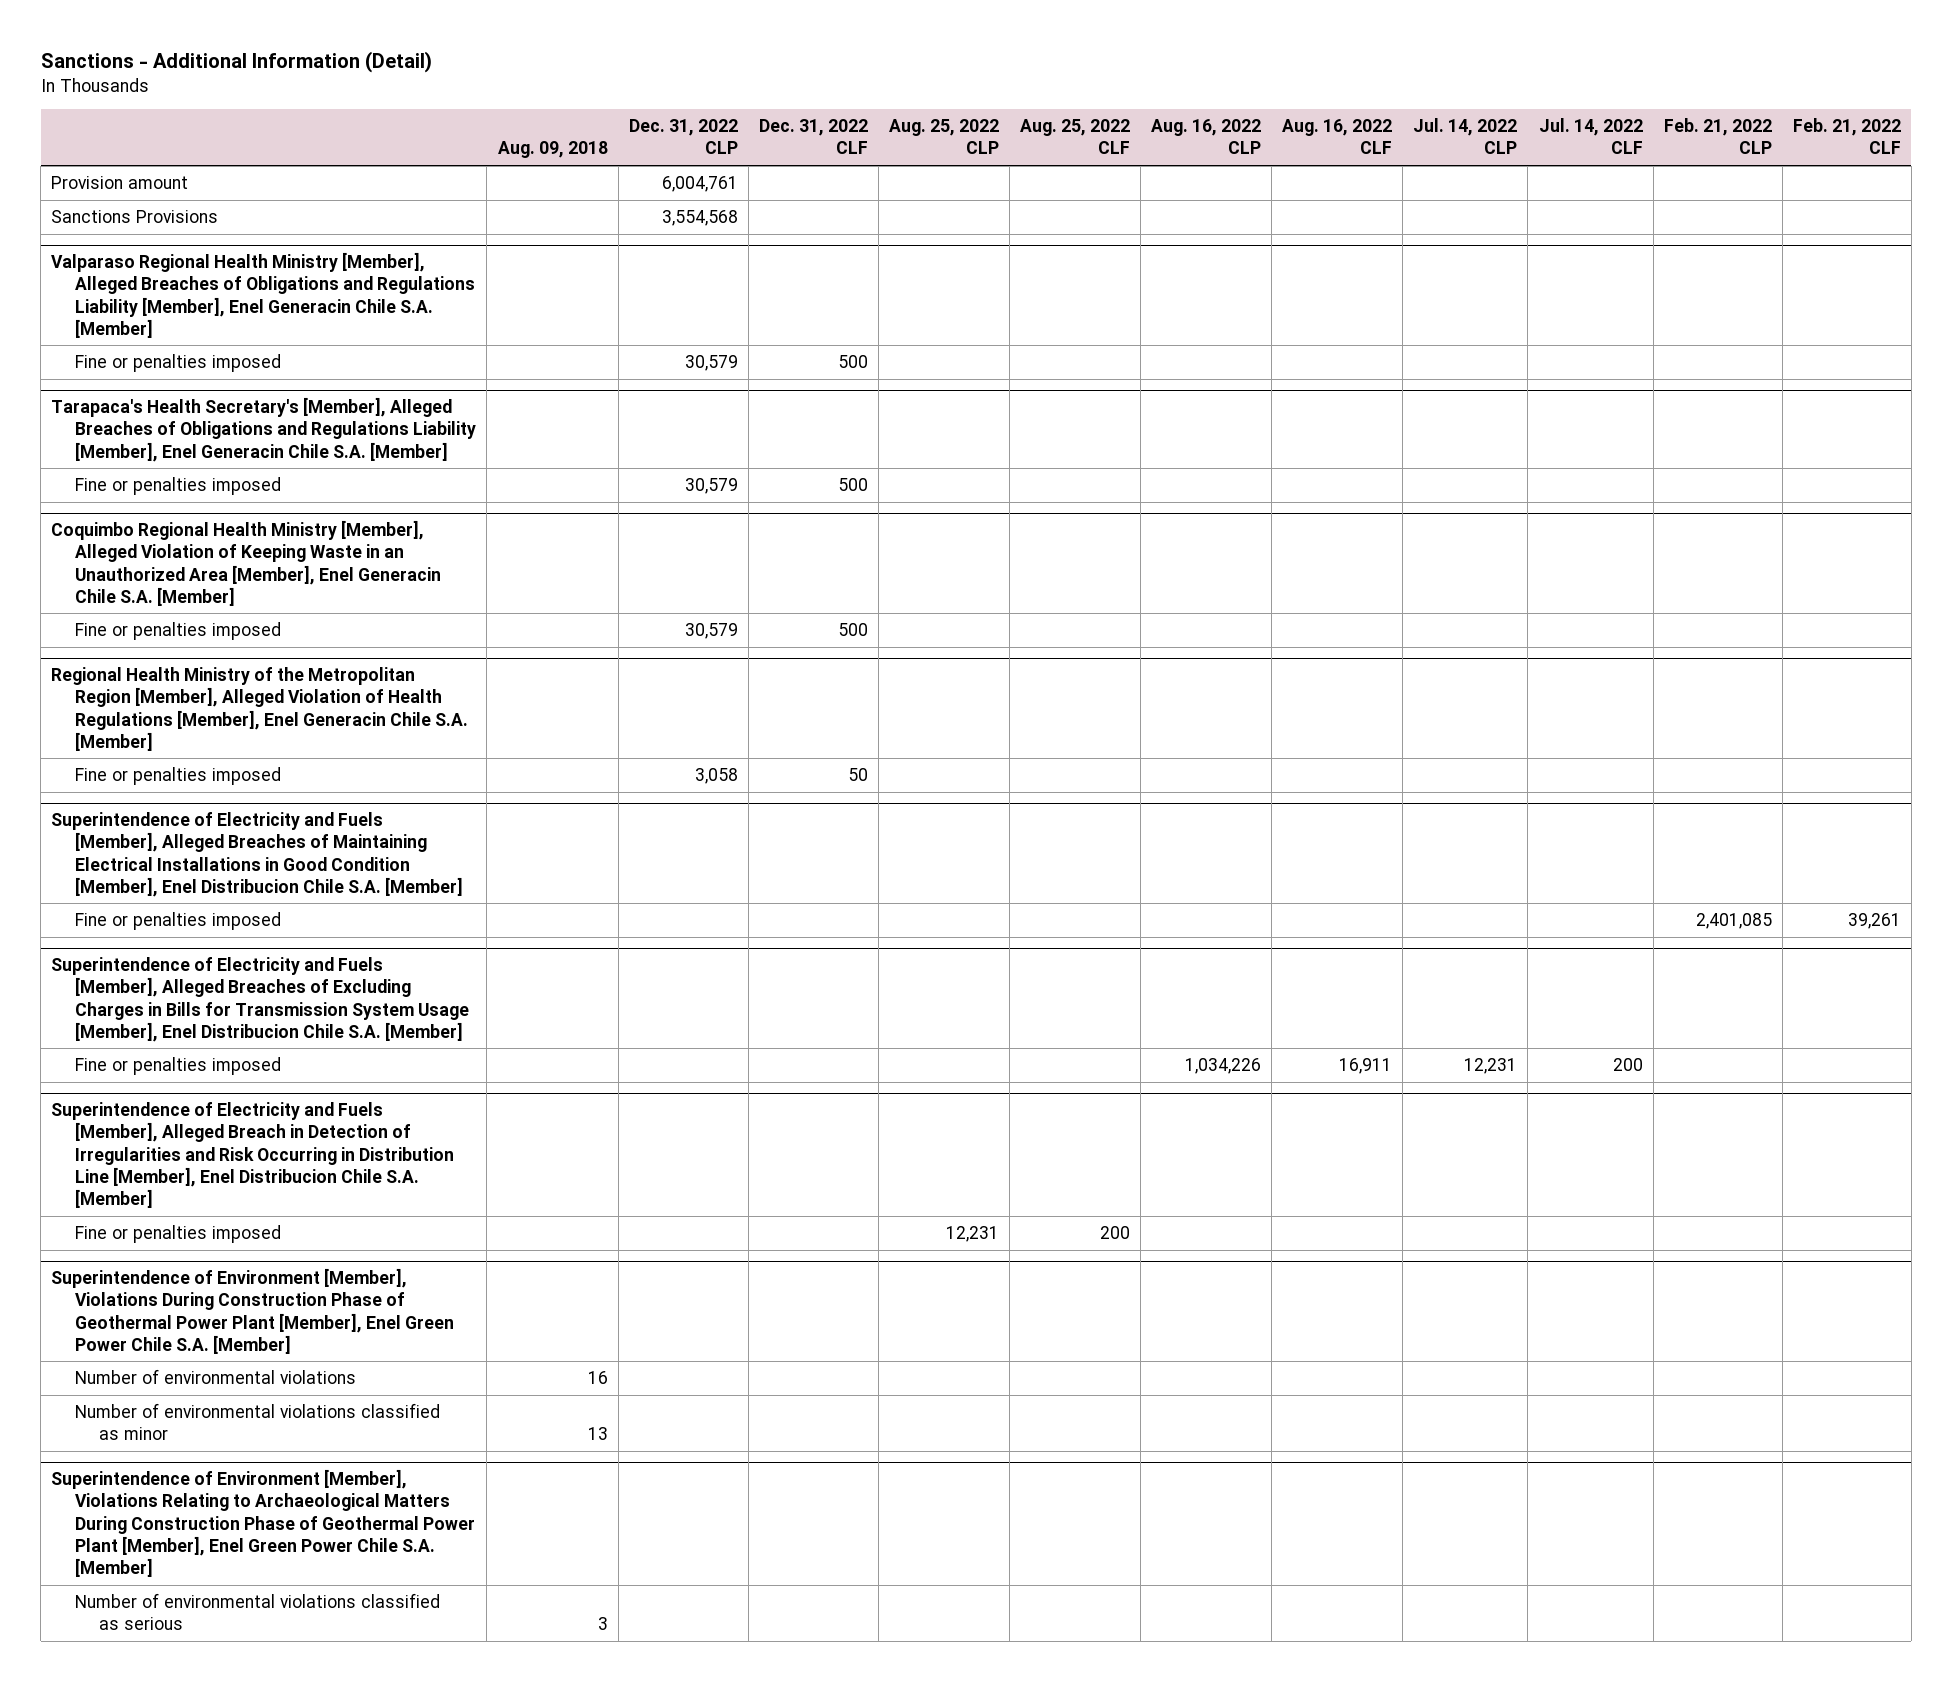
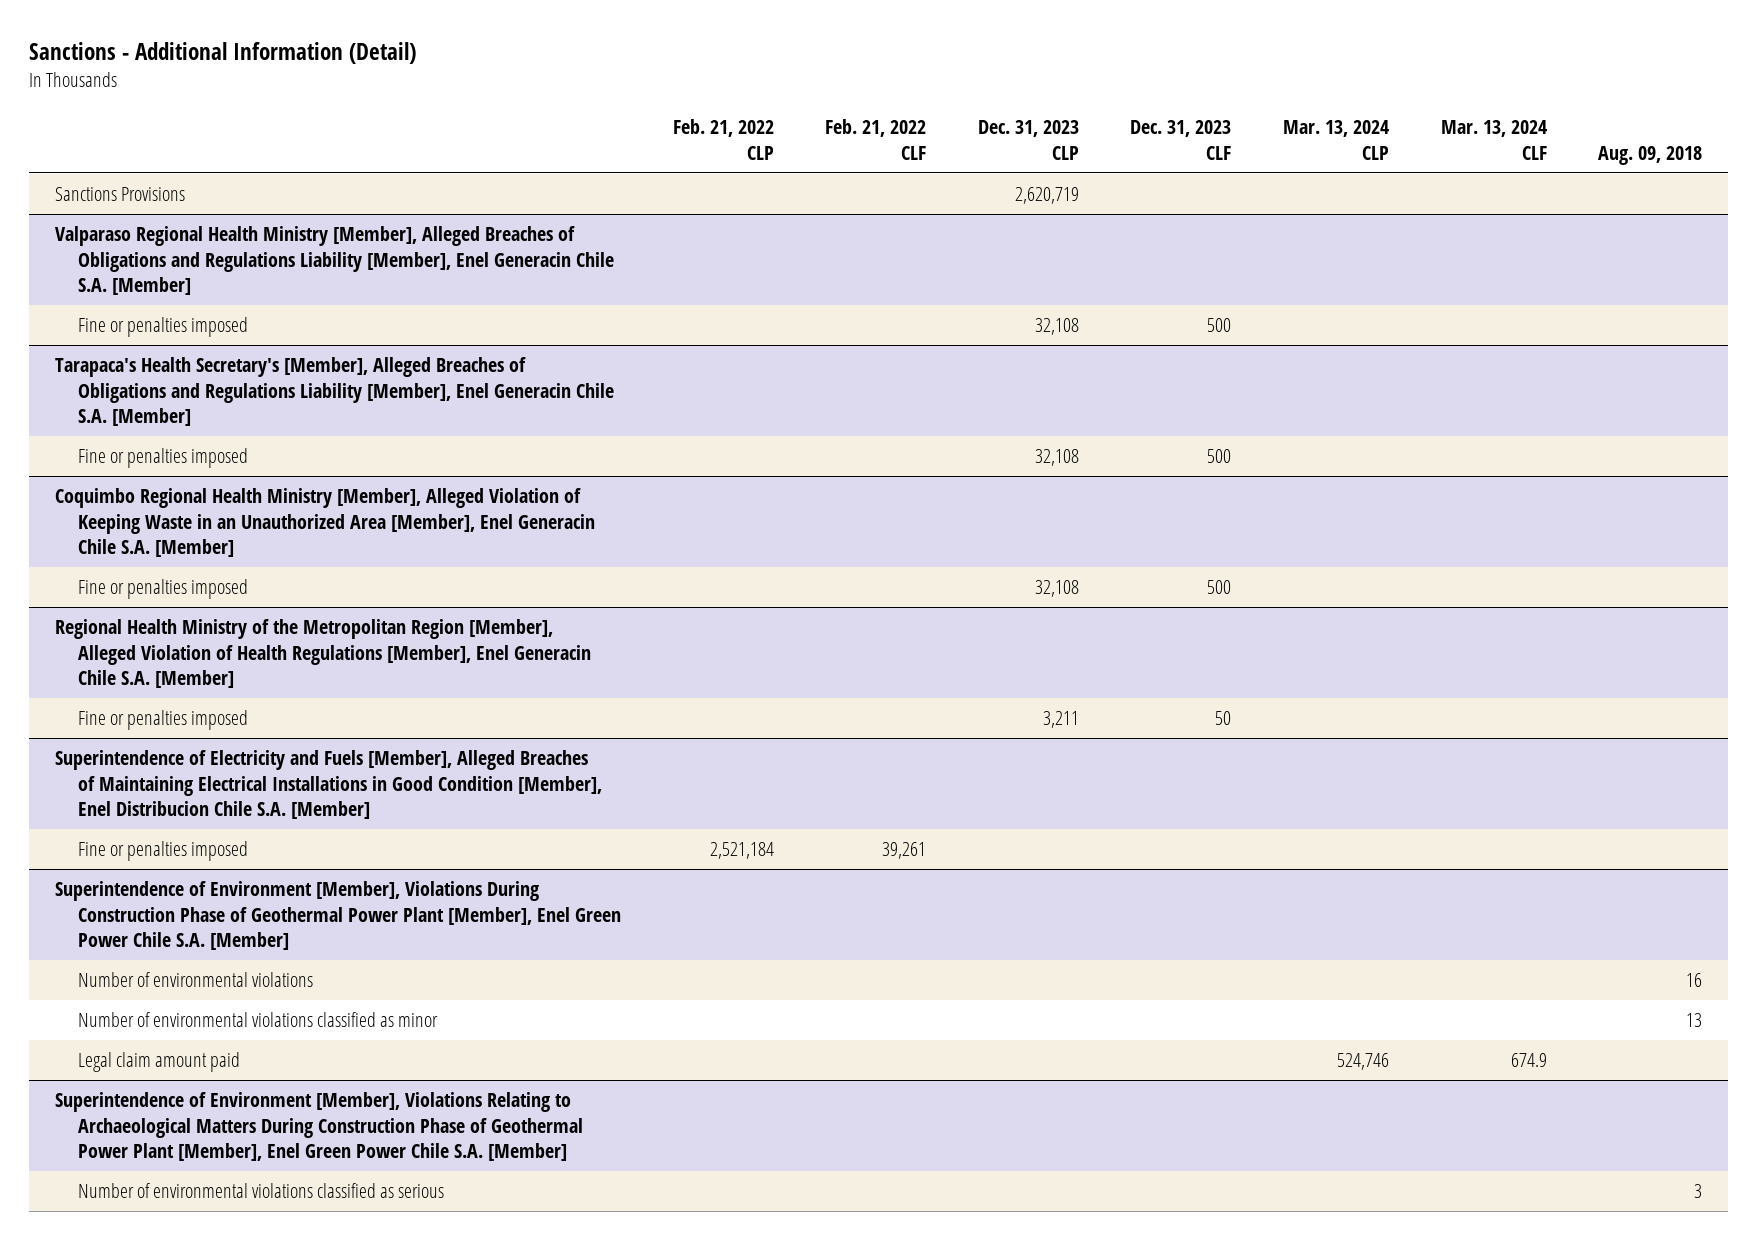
[628,119,738,155] Dec. 31, 2022 CLP -> none
[758,119,868,155] Dec. 31, 2022 CLF -> none
[888,119,999,155] Aug. 25, 2022 CLP -> none
[1020,119,1131,155] Aug. 25, 2022 CLF -> none
[1151,119,1262,155] Aug. 16, 2022 CLP -> none
[1282,119,1393,155] Aug. 16, 2022 CLF -> none
[1413,118,1518,155] Jul. 14, 2022 CLP -> none
[1538,118,1643,155] Jul. 14, 2022 CLF -> none
none -> [977,120,1079,161] Dec. 31, 2023 CLP
none -> [1130,120,1232,161] Dec. 31, 2023 CLF
none -> [1283,120,1390,161] Mar. 13, 2024 CLP
none -> [1440,120,1547,161] Mar. 13, 2024 CLF
[51,175,189,189] Provision amount -> none
[51,957,470,1042] Superintendence of Electricity and Fuels [Member], Alleged Breaches of Excluding Charges in Bills for Transmission System Usage [Member], Enel Distribucion Chile S.A. [Member] -> none
[75,1056,282,1075] Fine or penalties imposed -> none
[51,1102,455,1209] Superintendence of Electricity and Fuels [Member], Alleged Breach in Detection of Irregularities and Risk Occurring in Distribution Line [Member], Enel Distribucion Chile S.A. [Member] -> none
[75,1224,282,1243] Fine or penalties imposed -> none
[1695,912,1772,929] 2,401,085 -> [709,842,774,860] 2,521,184
none -> [77,1052,240,1073] Legal claim amount paid

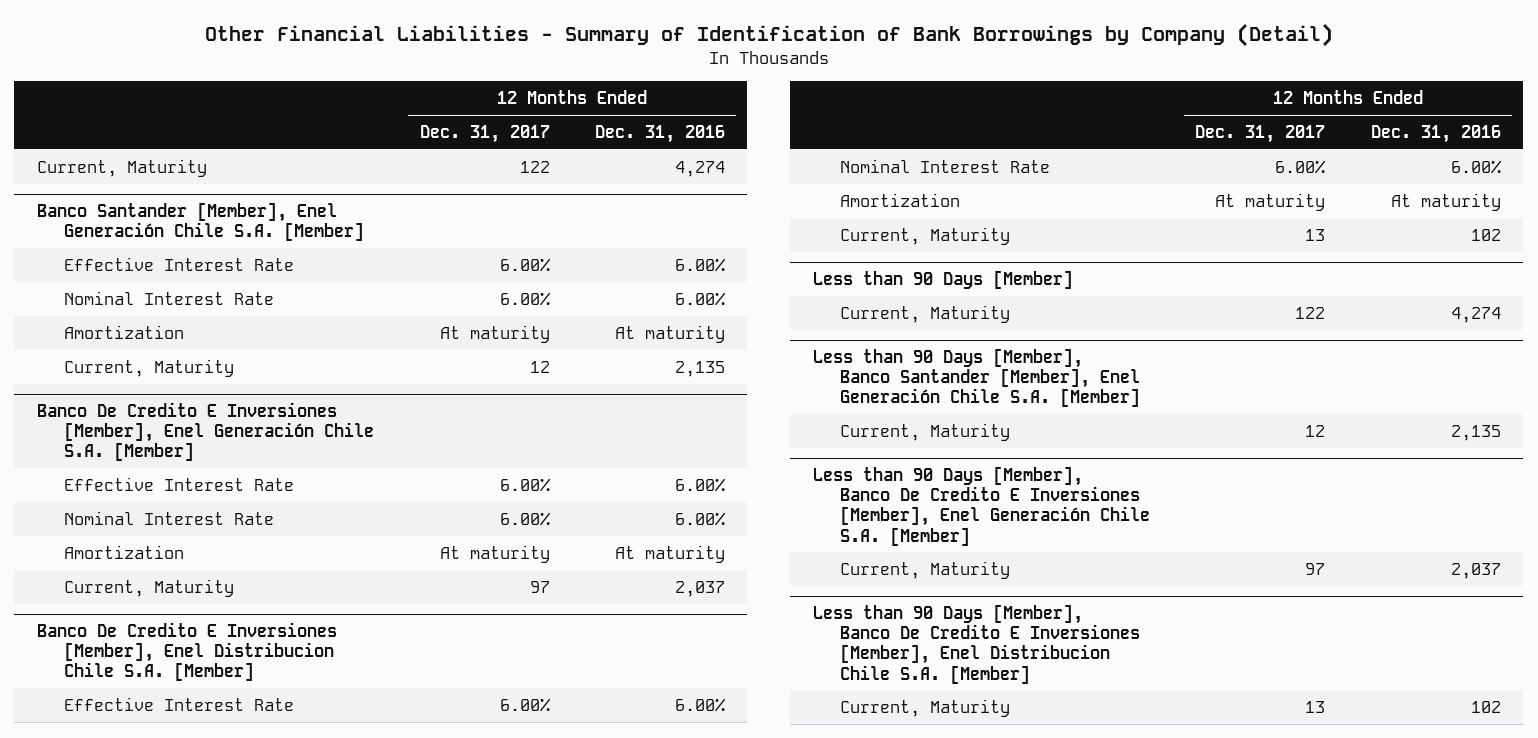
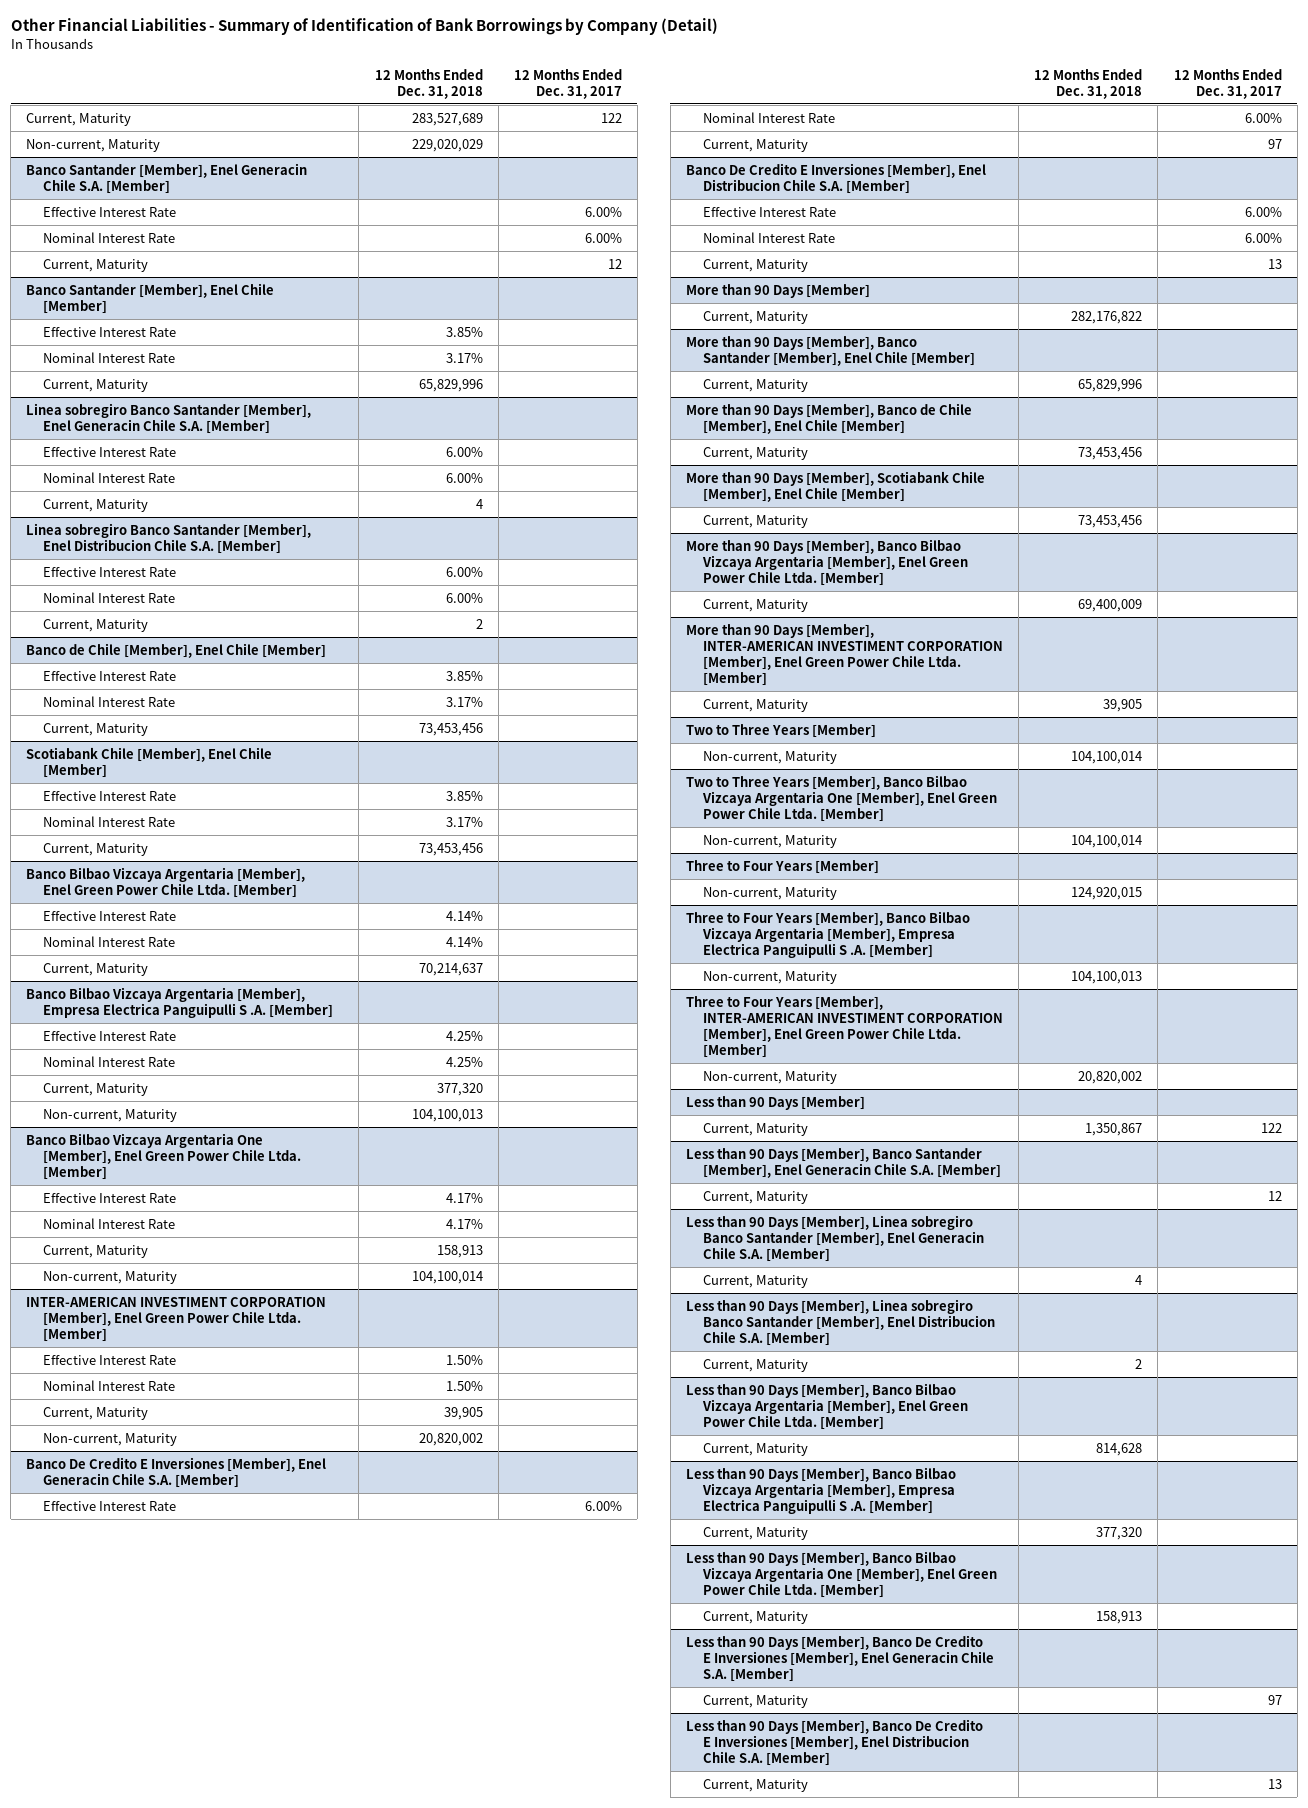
[594,124,725,143] Dec. 31, 2016 -> none
none -> [374,68,483,99] 12 Months Ended Dec. 31, 2018
none -> [26,138,161,152] Non-current, Maturity
[37,201,365,242] Banco Santander [Member], Enel Generación Chile S.A. [Member] -> [26,162,308,194] Banco Santander [Member], Enel Generacin Chile S.A. [Member]
[64,324,185,339] Amortization -> none
none -> [26,282,275,314] Banco Santander [Member], Enel Chile [Member]
none -> [43,326,177,337] Effective Interest Rate
none -> [43,351,176,363] Nominal Interest Rate
none -> [43,378,149,392] Current, Maturity
none -> [26,402,312,434] Linea sobregiro Banco Santander [Member], Enel Generacin Chile S.A. [Member]
none -> [43,446,177,457] Effective Interest Rate
none -> [43,471,176,483] Nominal Interest Rate
none -> [43,498,149,512] Current, Maturity
none -> [26,522,312,554] Linea sobregiro Banco Santander [Member], Enel Distribucion Chile S.A. [Member]
none -> [43,566,177,577] Effective Interest Rate
none -> [43,591,176,603] Nominal Interest Rate
none -> [43,618,149,632] Current, Maturity
none -> [26,642,327,658] Banco de Chile [Member], Enel Chile [Member]
none -> [43,670,177,681] Effective Interest Rate
none -> [43,695,176,707] Nominal Interest Rate
none -> [43,722,149,736] Current, Maturity
none -> [26,746,273,778] Scotiabank Chile [Member], Enel Chile [Member]
none -> [43,790,177,801] Effective Interest Rate
none -> [43,815,176,827] Nominal Interest Rate
none -> [43,842,149,856] Current, Maturity
none -> [26,866,306,898] Banco Bilbao Vizcaya Argentaria [Member], Enel Green Power Chile Ltda. [Member]
none -> [43,910,177,921] Effective Interest Rate
none -> [43,935,176,947] Nominal Interest Rate
none -> [43,962,149,976] Current, Maturity
none -> [26,986,334,1018] Banco Bilbao Vizcaya Argentaria [Member], Empresa Electrica Panguipulli S .A. [Member]
none -> [43,1030,177,1041] Effective Interest Rate
none -> [43,1055,176,1067] Nominal Interest Rate
none -> [43,1082,149,1096] Current, Maturity
none -> [43,1108,178,1122] Non-current, Maturity
none -> [26,1132,302,1180] Banco Bilbao Vizcaya Argentaria One [Member], Enel Green Power Chile Ltda. [Member]
none -> [43,1192,177,1203] Effective Interest Rate
none -> [43,1217,176,1229] Nominal Interest Rate
none -> [43,1244,149,1258] Current, Maturity
none -> [43,1270,178,1284] Non-current, Maturity
none -> [26,1296,327,1342] INTER-AMERICAN INVESTIMENT CORPORATION [Member], Enel Green Power Chile Ltda. [Member]
none -> [43,1354,177,1365] Effective Interest Rate
none -> [43,1379,176,1391] Nominal Interest Rate
none -> [43,1406,149,1420] Current, Maturity
none -> [43,1432,178,1446] Non-current, Maturity
[37,401,375,462] Banco De Credito E Inversiones [Member], Enel Generación Chile S.A. [Member] -> [26,1456,327,1488] Banco De Credito E Inversiones [Member], Enel Generacin Chile S.A. [Member]
[64,544,185,559] Amortization -> none
[840,192,961,207] Amortization -> none
none -> [686,283,871,298] More than 90 Days [Member]
none -> [703,310,809,324] Current, Maturity
none -> [686,335,976,366] More than 90 Days [Member], Banco Santander [Member], Enel Chile [Member]
none -> [703,378,809,392] Current, Maturity
none -> [686,402,973,434] More than 90 Days [Member], Banco de Chile [Member], Enel Chile [Member]
none -> [703,446,809,460] Current, Maturity
none -> [686,470,986,502] More than 90 Days [Member], Scotiabank Chile [Member], Enel Chile [Member]
none -> [703,514,809,528] Current, Maturity
none -> [686,538,969,586] More than 90 Days [Member], Banco Bilbao Vizcaya Argentaria [Member], Enel Green Power Chile Ltda. [Member]
none -> [703,598,809,612] Current, Maturity
none -> [686,623,1004,686] More than 90 Days [Member], INTER-AMERICAN INVESTIMENT CORPORATION [Member], Enel Green Power Chile Ltda. [Member]
none -> [703,698,809,712] Current, Maturity
none -> [686,723,877,738] Two to Three Years [Member]
none -> [703,750,838,764] Non-current, Maturity
none -> [686,774,998,822] Two to Three Years [Member], Banco Bilbao Vizcaya Argentaria One [Member], Enel Green Power Chile Ltda. [Member]
none -> [703,834,838,848] Non-current, Maturity
none -> [686,859,880,874] Three to Four Years [Member]
none -> [703,886,838,900] Non-current, Maturity
none -> [686,910,971,958] Three to Four Years [Member], Banco Bilbao Vizcaya Argentaria [Member], Empresa Electrica Panguipulli S .A. [Member]
none -> [703,970,838,984] Non-current, Maturity
none -> [686,995,1004,1058] Three to Four Years [Member], INTER-AMERICAN INVESTIMENT CORPORATION [Member], Enel Green Power Chile Ltda. [Member]
none -> [703,1070,838,1084] Non-current, Maturity
[812,347,1141,408] Less than 90 Days [Member], Banco Santander [Member], Enel Generación Chile S.A. [Member] -> [686,1147,1002,1178] Less than 90 Days [Member], Banco Santander [Member], Enel Generacin Chile S.A. [Member]
none -> [686,1214,985,1262] Less than 90 Days [Member], Linea sobregiro Banco Santander [Member], Enel Generacin Chile S.A. [Member]
none -> [703,1274,809,1288] Current, Maturity
none -> [686,1298,996,1346] Less than 90 Days [Member], Linea sobregiro Banco Santander [Member], Enel Distribucion Chile S.A. [Member]
none -> [703,1358,809,1372] Current, Maturity
none -> [686,1382,969,1430] Less than 90 Days [Member], Banco Bilbao Vizcaya Argentaria [Member], Enel Green Power Chile Ltda. [Member]
none -> [703,1442,809,1456] Current, Maturity
none -> [686,1466,957,1514] Less than 90 Days [Member], Banco Bilbao Vizcaya Argentaria [Member], Empresa Electrica Panguipulli S .A. [Member]
none -> [703,1526,809,1540] Current, Maturity
none -> [686,1550,998,1598] Less than 90 Days [Member], Banco Bilbao Vizcaya Argentaria One [Member], Enel Green Power Chile Ltda. [Member]
none -> [703,1610,809,1624] Current, Maturity
[812,465,1151,546] Less than 90 Days [Member], Banco De Credito E Inversiones [Member], Enel Generación Chile S.A. [Member] -> [686,1634,995,1682] Less than 90 Days [Member], Banco De Credito E Inversiones [Member], Enel Generacin Chile S.A. [Member]

